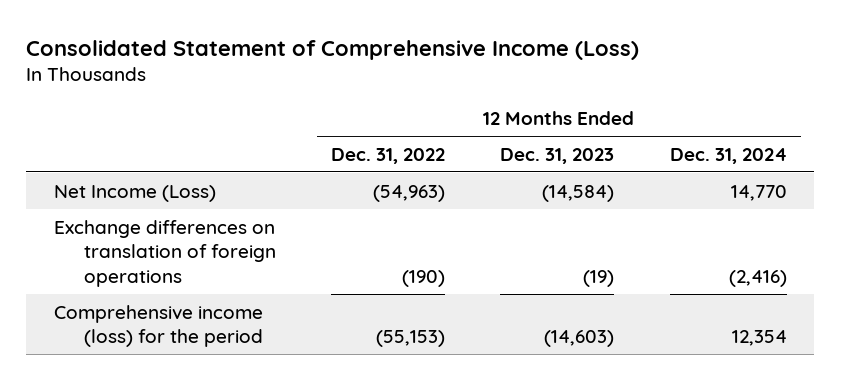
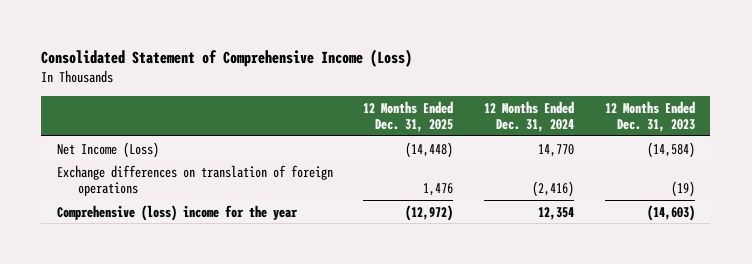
[331,147,446,164] Dec. 31, 2022 -> none
none -> [363,100,454,132] 12 Months Ended Dec. 31, 2025
[53,304,263,348] Comprehensive income (loss) for the period -> [56,204,298,221] Comprehensive (loss) income for the year

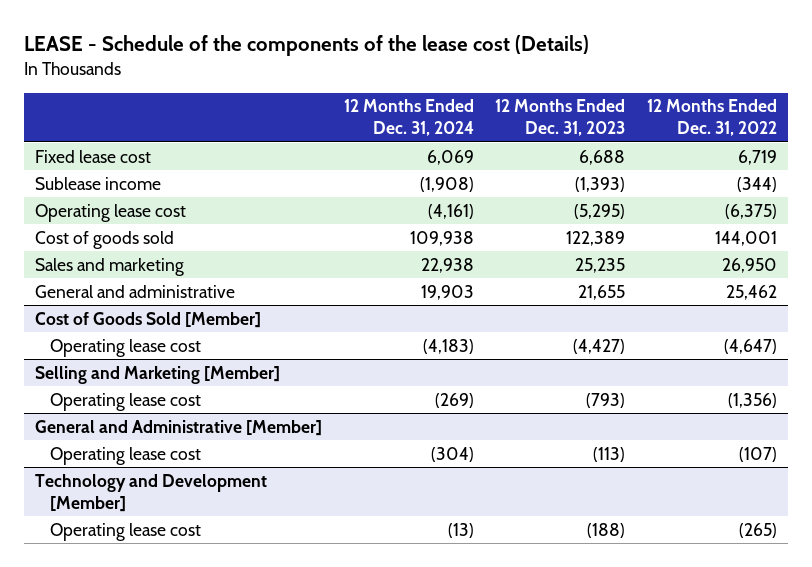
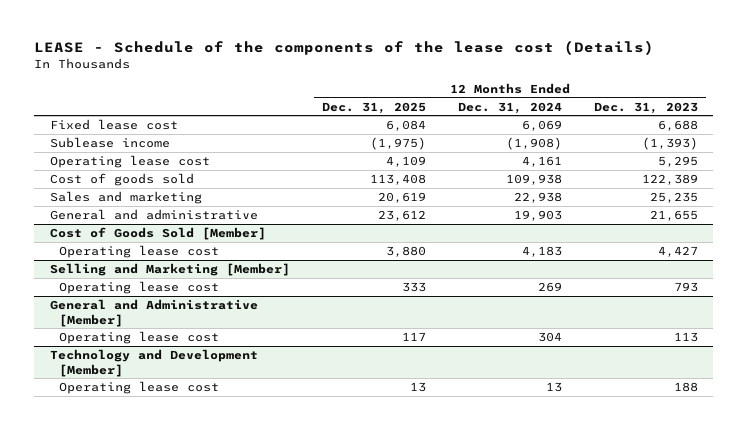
[647,99,778,137] 12 Months Ended Dec. 31, 2022 -> none
none -> [321,101,426,114] Dec. 31, 2025
[427,203,474,219] (4,161) -> [521,155,562,167] 4,161
[574,203,626,219] (5,295) -> [657,155,698,167] 5,295
[422,338,474,354] (4,183) -> [521,245,562,257] 4,183
[573,338,626,354] (4,427) -> [657,245,698,257] 4,427
[434,392,474,408] (269) -> [537,281,562,292] 269
[586,392,626,408] (793) -> [673,281,698,292] 793
[430,446,474,462] (304) -> [537,331,562,342] 304
[593,446,626,462] (113) -> [673,331,698,342] 113
[447,522,474,538] (13) -> [545,381,562,392] 13
[587,522,626,538] (188) -> [673,381,698,392] 188

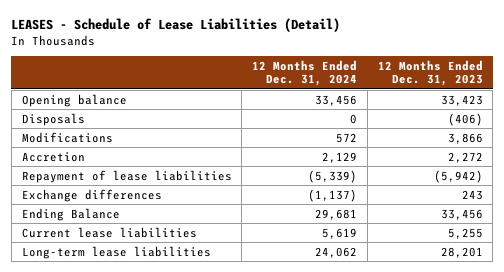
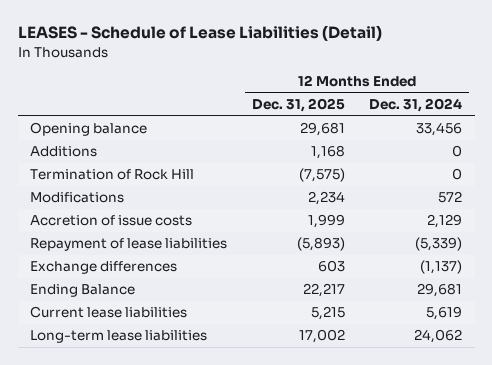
[377,59,483,87] 12 Months Ended Dec. 31, 2023 -> none
none -> [251,98,345,113] Dec. 31, 2025
[21,112,85,126] Disposals -> none
none -> [29,146,97,158] Additions
none -> [29,169,194,181] Termination of Rock Hill
[21,151,85,162] Accretion -> [29,215,192,227] Accretion of issue costs

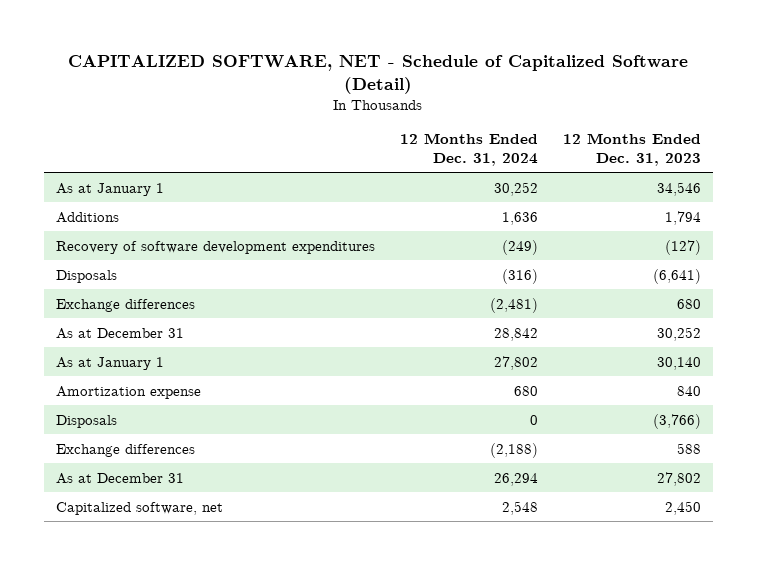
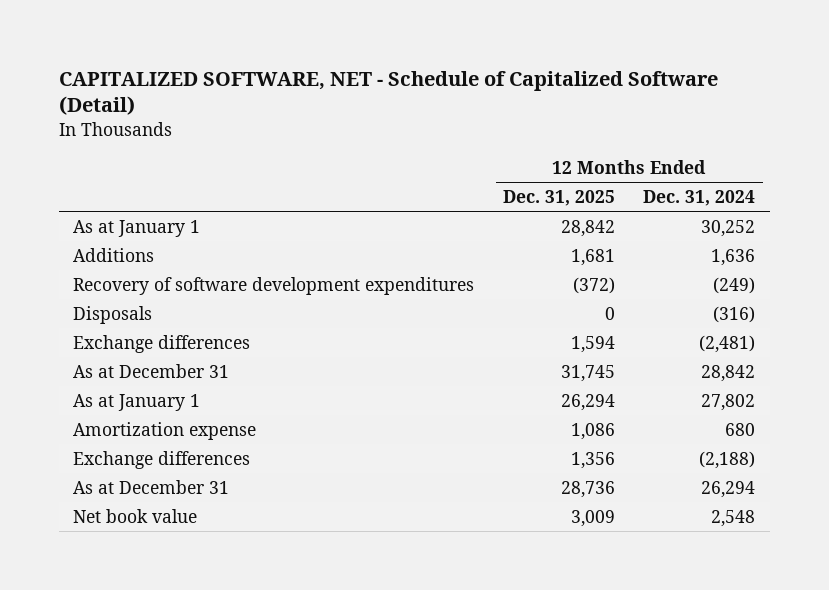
[562,133,701,166] 12 Months Ended Dec. 31, 2023 -> none
none -> [502,189,615,206] Dec. 31, 2025
[56,414,118,428] Disposals -> none
[56,501,224,515] Capitalized software, net -> [73,508,198,523] Net book value

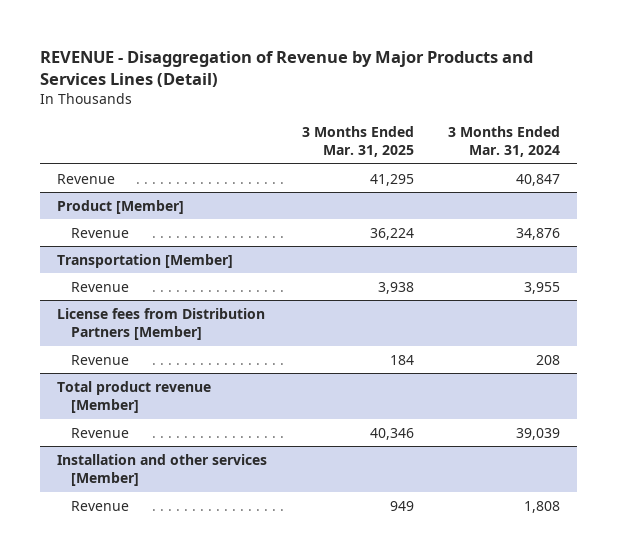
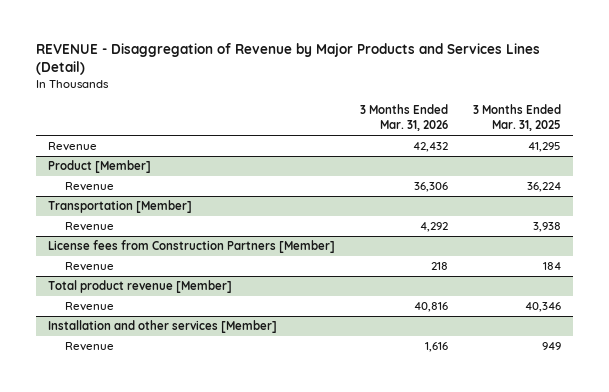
[447,125,560,158] 3 Months Ended Mar. 31, 2024 -> none
none -> [359,104,448,132] 3 Months Ended Mar. 31, 2026
[57,307,266,341] License fees from Distribution Partners [Member] -> [48,240,336,254] License fees from Construction Partners [Member]

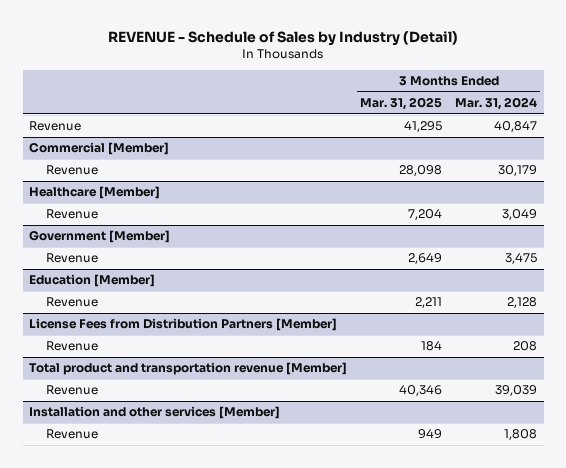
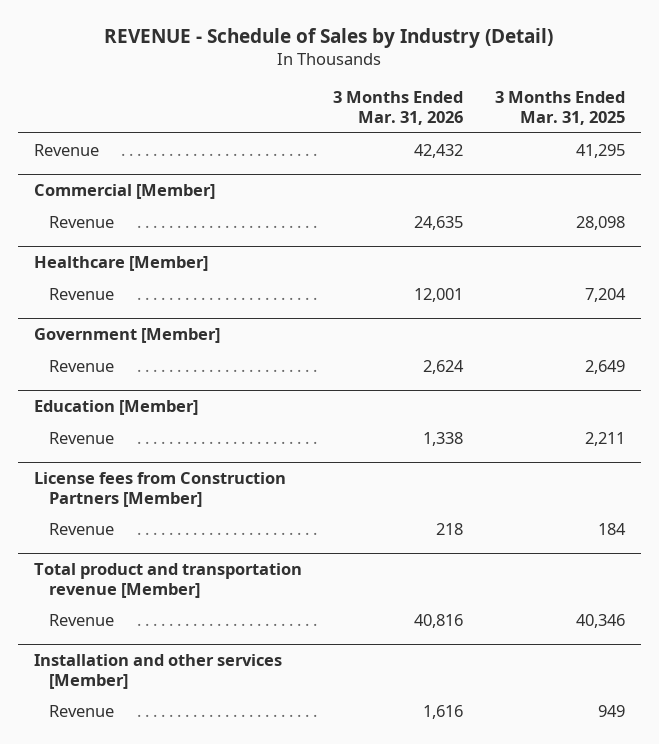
[455,97,538,111] Mar. 31, 2024 -> none
none -> [333,91,464,125] 3 Months Ended Mar. 31, 2026
[29,318,338,332] License Fees from Distribution Partners [Member] -> [33,472,286,507] License fees from Construction Partners [Member]

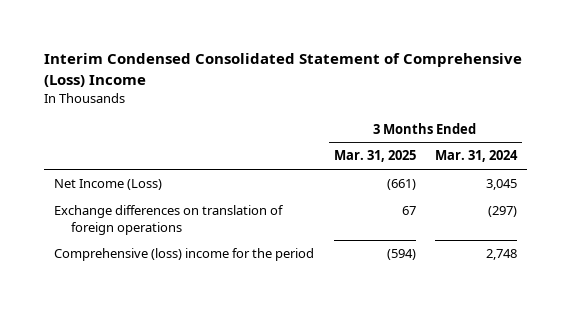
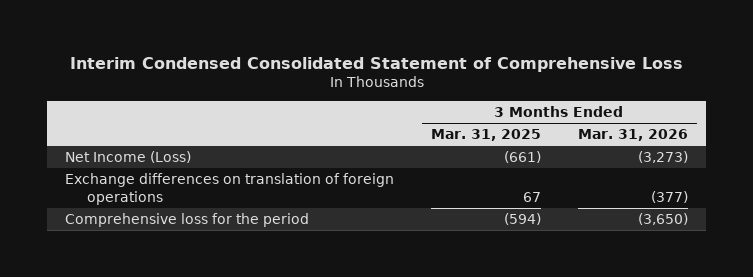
[43,53,522,87] Interim Condensed Consolidated Statement of Comprehensive (Loss) Income -> [69,56,683,72] Interim Condensed Consolidated Statement of Comprehensive Loss
[435,150,519,163] Mar. 31, 2024 -> none
none -> [577,129,688,142] Mar. 31, 2026
[53,248,314,262] Comprehensive (loss) income for the period -> [65,213,310,228] Comprehensive loss for the period

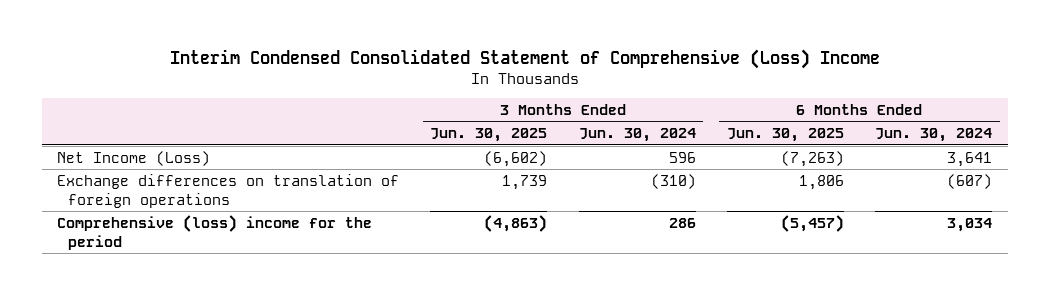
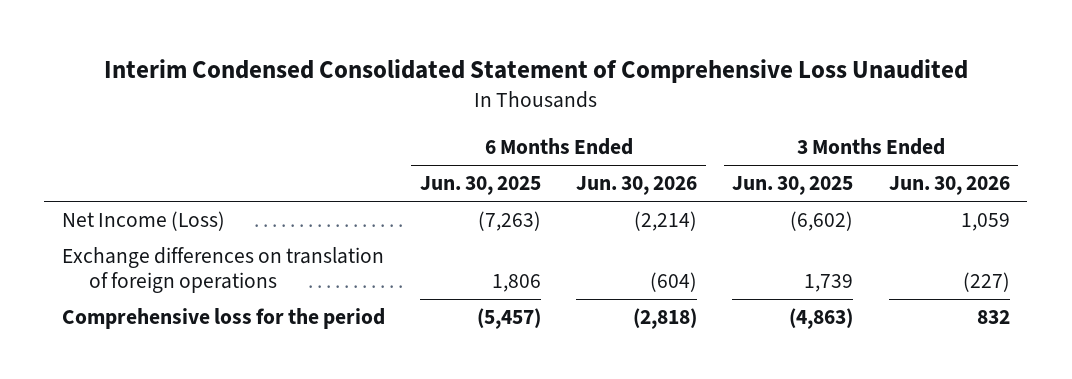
[169,49,880,70] Interim Condensed Consolidated Statement of Comprehensive (Loss) Income -> [103,58,968,83] Interim Condensed Consolidated Statement of Comprehensive Loss Unaudited
[578,128,696,143] Jun. 30, 2024 -> none
[875,128,993,143] Jun. 30, 2024 -> none
none -> [576,176,698,196] Jun. 30, 2026
none -> [888,176,1010,196] Jun. 30, 2026
[57,214,373,250] Comprehensive (loss) income for the period -> [62,308,386,330] Comprehensive loss for the period

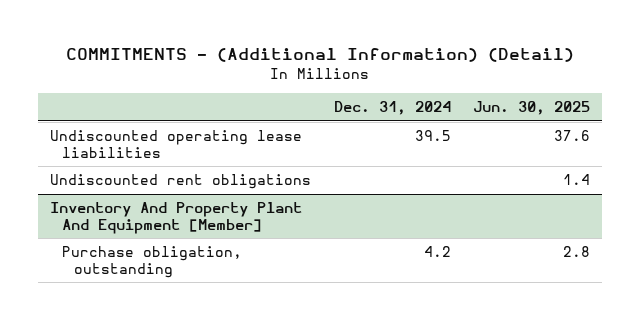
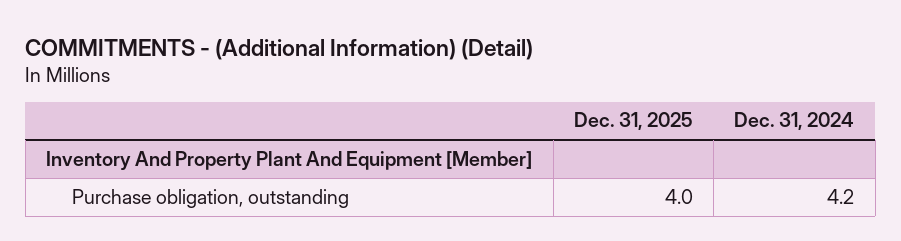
[473,101,591,116] Jun. 30, 2025 -> none
none -> [573,112,693,131] Dec. 31, 2025
[49,130,302,158] Undiscounted operating lease liabilities -> none
[49,174,311,190] Undiscounted rent obligations -> none

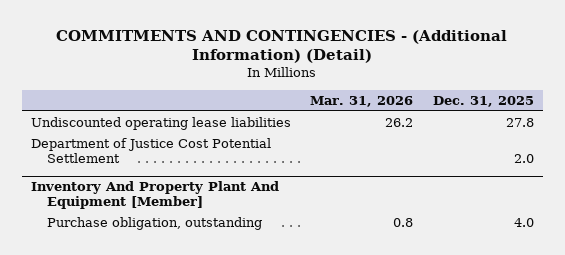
[25,38,534,60] COMMITMENTS - (Additional Information) (Detail) -> [56,30,508,64] COMMITMENTS AND CONTINGENCIES - (Additional Information) (Detail)
[734,112,855,131] Dec. 31, 2024 -> none
none -> [310,96,414,108] Mar. 31, 2026
none -> [31,117,292,131] Undiscounted operating lease liabilities
none -> [31,138,272,163] Department of Justice Cost Potential Settlement

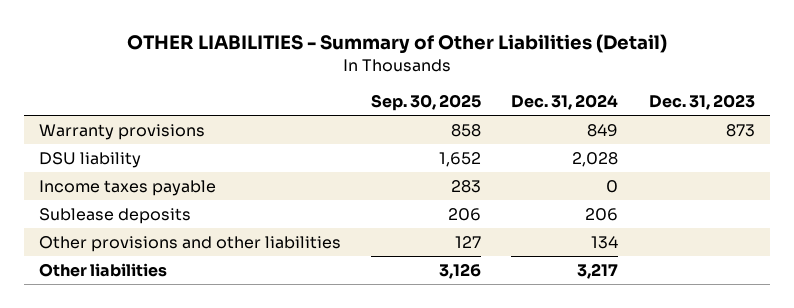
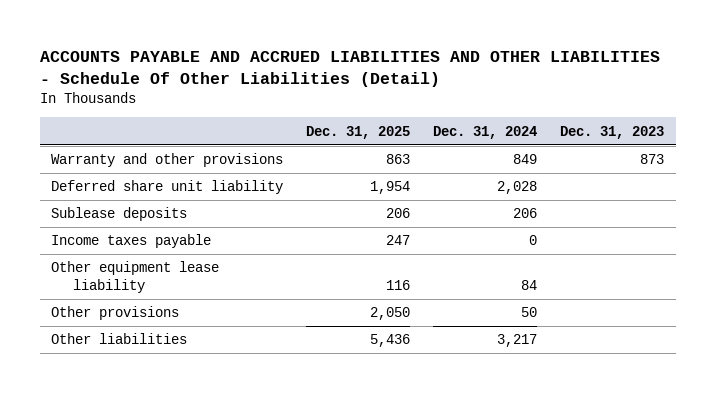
[126,33,667,54] OTHER LIABILITIES - Summary of Other Liabilities (Detail) -> [39,50,660,87] ACCOUNTS PAYABLE AND ACCRUED LIABILITIES AND OTHER LIABILITIES - Schedule Of Other Liabilities (Detail)
[371,93,482,111] Sep. 30, 2025 -> none
none -> [306,125,411,139] Dec. 31, 2025
[38,124,205,141] Warranty provisions -> [51,153,284,168] Warranty and other provisions
[38,152,141,169] DSU liability -> [51,180,284,195] Deferred share unit liability
[38,180,216,197] Income taxes payable -> [51,234,212,249] Income taxes payable
none -> [51,261,220,293] Other equipment lease liability
[38,236,341,253] Other provisions and other liabilities -> [51,306,180,321] Other provisions
[591,236,619,250] 134 -> [521,307,538,318] 50

